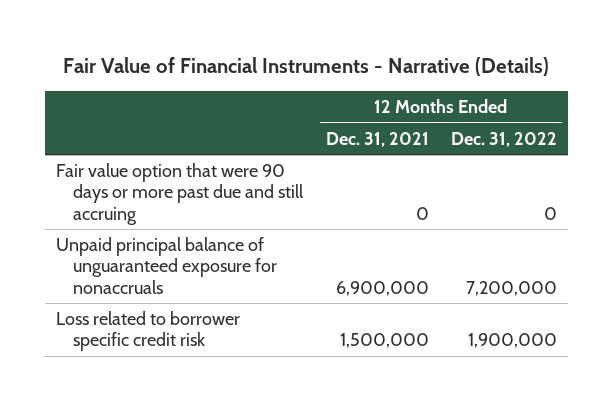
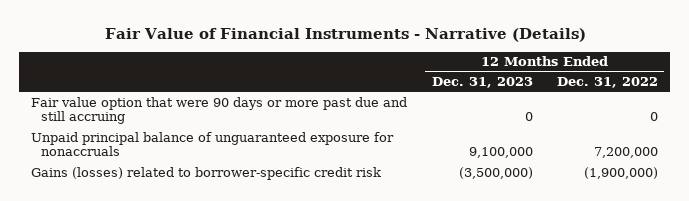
[325,131,429,147] Dec. 31, 2021 -> none
none -> [431,77,533,89] Dec. 31, 2023
[56,311,241,352] Loss related to borrower specific credit risk -> [31,166,382,180] Gains (losses) related to borrower-specific credit risk
[467,333,557,349] 1,900,000 -> [583,166,658,179] (1,900,000)

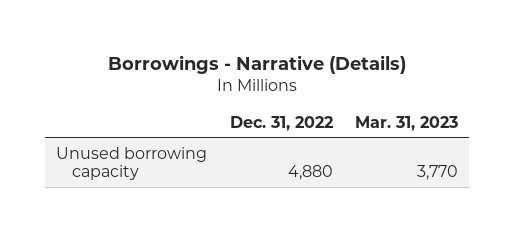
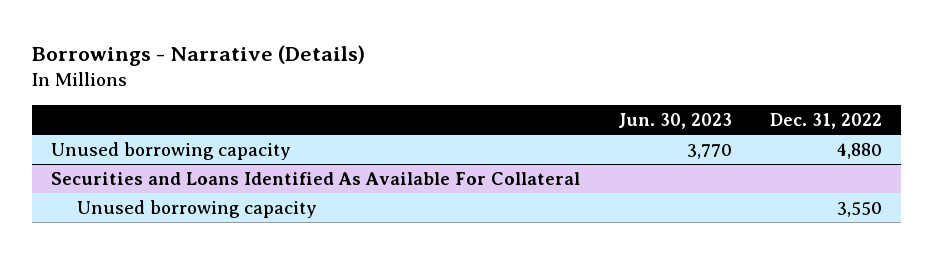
[355,115,459,131] Mar. 31, 2023 -> none
none -> [618,113,733,130] Jun. 30, 2023
none -> [51,172,581,186] Securities and Loans Identified As Available For Collateral
none -> [76,200,317,219] Unused borrowing capacity

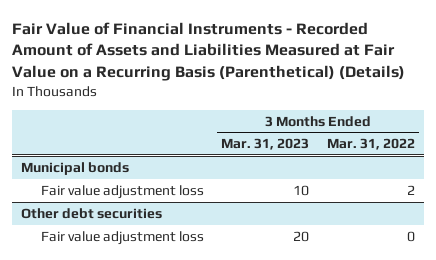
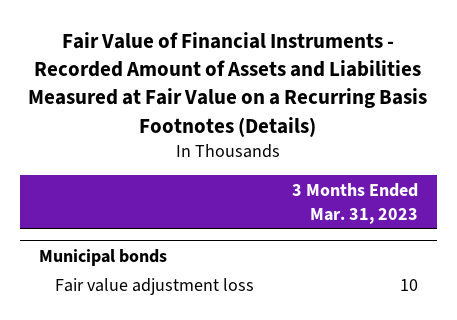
[12,21,406,81] Fair Value of Financial Instruments - Recorded Amount of Assets and Liabilities Measured at Fair Value on a Recurring Basis (Parenthetical) (Details) -> [28,31,428,137] Fair Value of Financial Instruments - Recorded Amount of Assets and Liabilities Measured at Fair Value on a Recurring Basis Footnotes (Details)
[326,138,415,151] Mar. 31, 2022 -> none
[20,207,162,219] Other debt securities -> none
[40,230,204,245] Fair value adjustment loss -> none

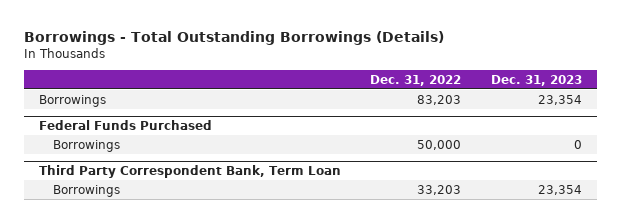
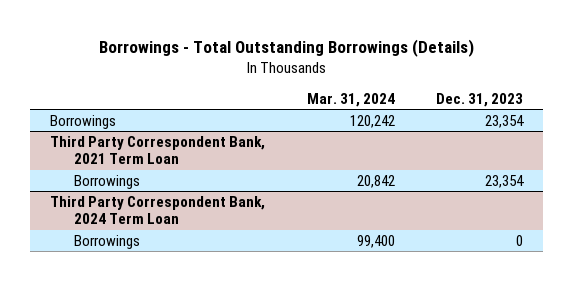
[370,74,462,86] Dec. 31, 2022 -> none
none -> [306,93,395,108] Mar. 31, 2024
[38,119,212,130] Federal Funds Purchased -> none
[53,139,121,152] Borrowings -> none
[38,164,341,178] Third Party Correspondent Bank, Term Loan -> [50,135,266,165] Third Party Correspondent Bank, 2021 Term Loan
none -> [50,195,266,225] Third Party Correspondent Bank, 2024 Term Loan
none -> [73,234,140,249] Borrowings

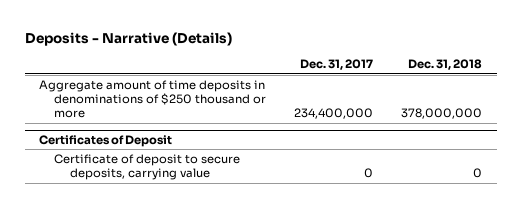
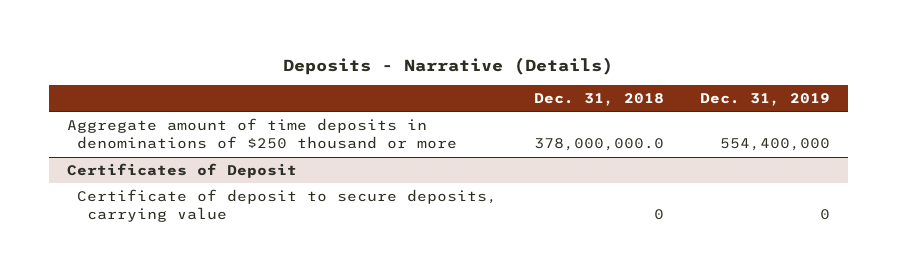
[300,59,374,71] Dec. 31, 2017 -> none
none -> [699,92,830,106] Dec. 31, 2019
[401,108,483,120] 378,000,000 -> [533,138,664,152] 378,000,000.0

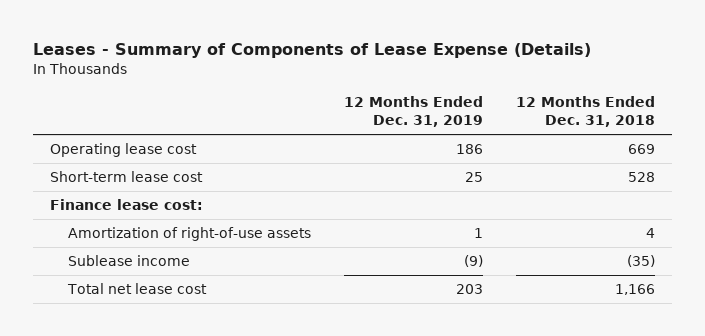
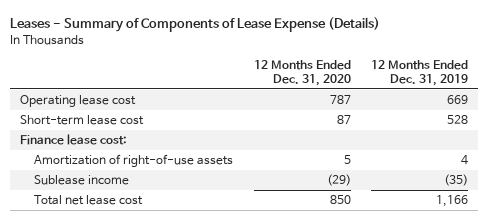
[516,96,656,128] 12 Months Ended Dec. 31, 2018 -> none
none -> [253,60,351,87] 12 Months Ended Dec. 31, 2020
[455,144,483,155] 186 -> [446,95,468,105] 669
[464,172,483,183] 25 -> [446,115,468,125] 528
[473,228,483,239] 1 -> [460,155,468,166] 4
[463,255,483,268] (9) -> [443,174,468,187] (35)
[455,284,483,295] 203 -> [435,195,468,208] 1,166

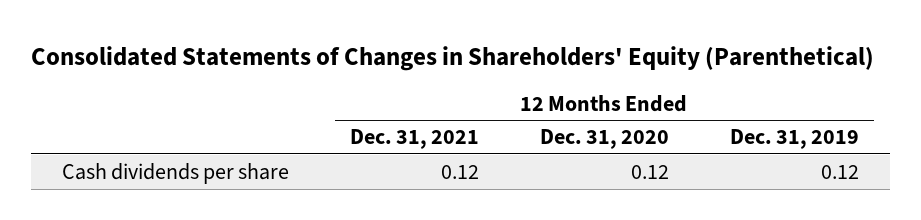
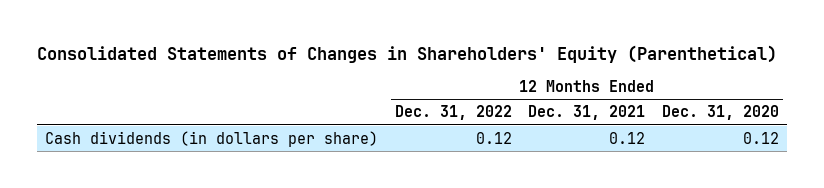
[730,129,860,150] Dec. 31, 2019 -> none
none -> [394,105,512,121] Dec. 31, 2022
[61,162,289,184] Cash dividends per share -> [44,130,378,147] Cash dividends (in dollars per share)

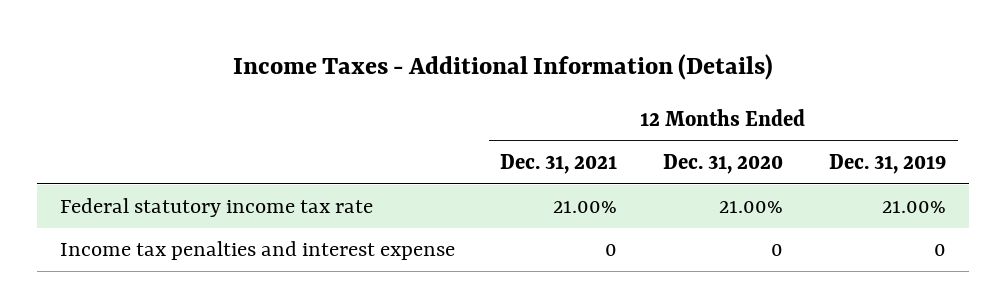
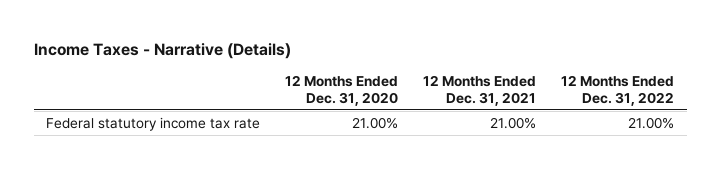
[232,53,773,80] Income Taxes - Additional Information (Details) -> [33,43,291,60] Income Taxes - Narrative (Details)
[829,154,947,175] 12 Months Ended Dec. 31, 2019 -> none
none -> [561,75,675,106] 12 Months Ended Dec. 31, 2022
[59,241,455,261] Income tax penalties and interest expense -> none

